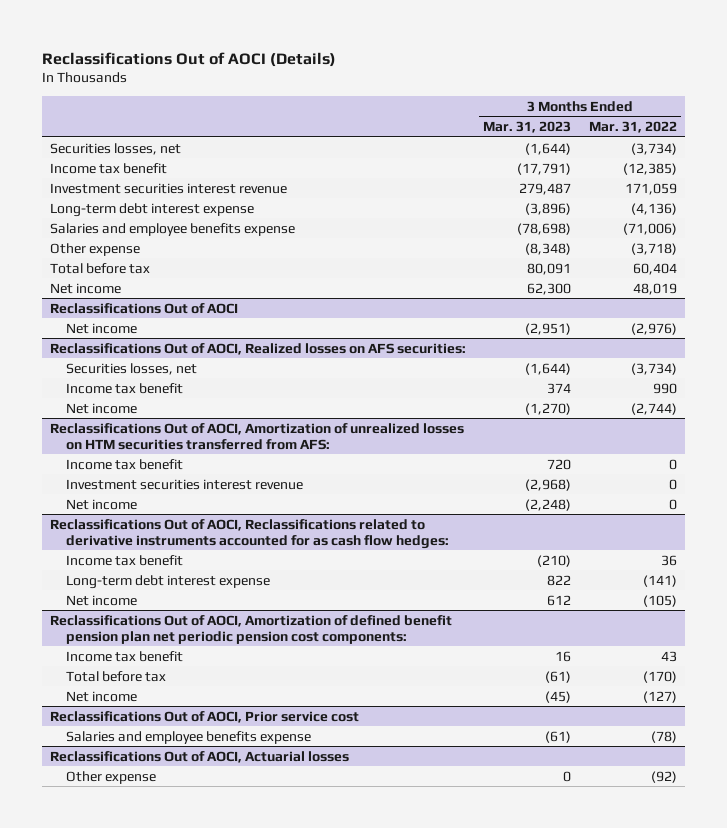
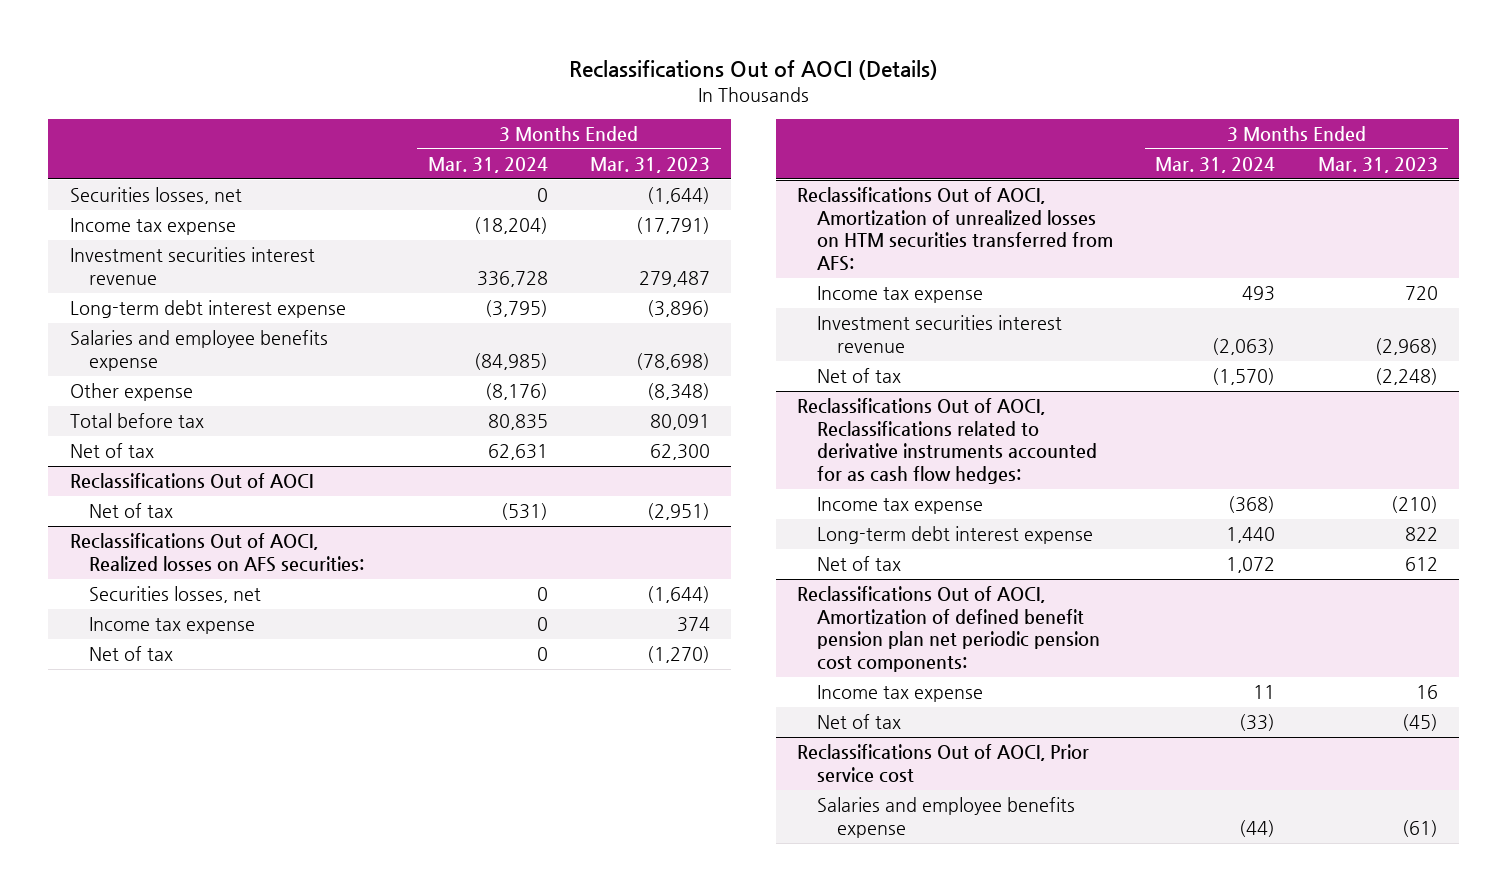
[588,121,677,134] Mar. 31, 2022 -> none
none -> [427,157,548,174] Mar. 31, 2024
[50,162,168,174] Income tax benefit -> [69,218,236,236] Income tax expense
[50,282,122,294] Net income -> [69,443,154,459] Net of tax
[66,322,138,334] Net income -> [89,503,174,519] Net of tax
[66,382,184,394] Income tax benefit -> [89,617,256,635] Income tax expense
[66,402,138,414] Net income -> [89,646,174,662] Net of tax
[66,458,184,470] Income tax benefit -> [817,286,984,304] Income tax expense
[66,498,138,510] Net income -> [817,368,902,384] Net of tax
[66,554,184,566] Income tax benefit -> [817,497,984,515] Income tax expense
[66,594,138,606] Net income -> [817,556,902,572] Net of tax
[66,670,167,682] Total before tax -> none
[66,650,184,662] Income tax benefit -> [817,685,984,703] Income tax expense
[66,690,138,702] Net income -> [817,714,902,730] Net of tax
[50,750,350,763] Reclassifications Out of AOCI, Actuarial losses -> none
[66,770,157,784] Other expense -> none

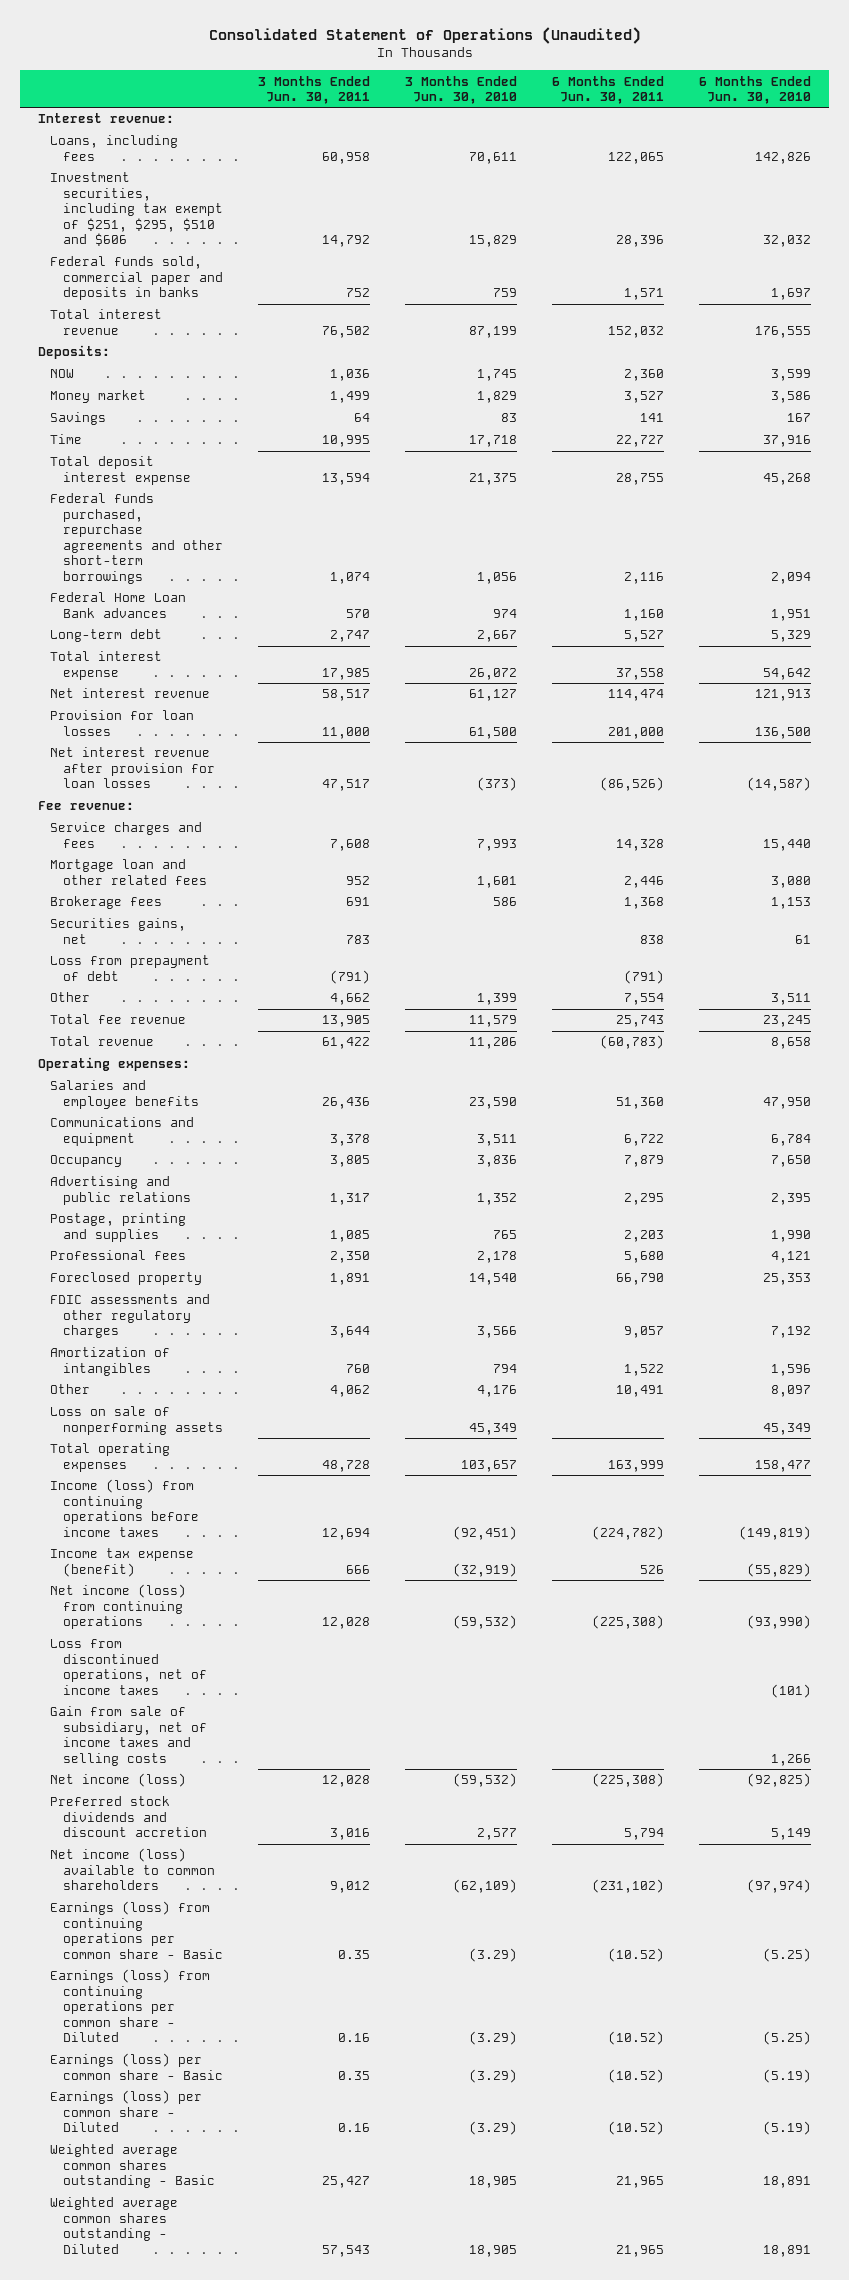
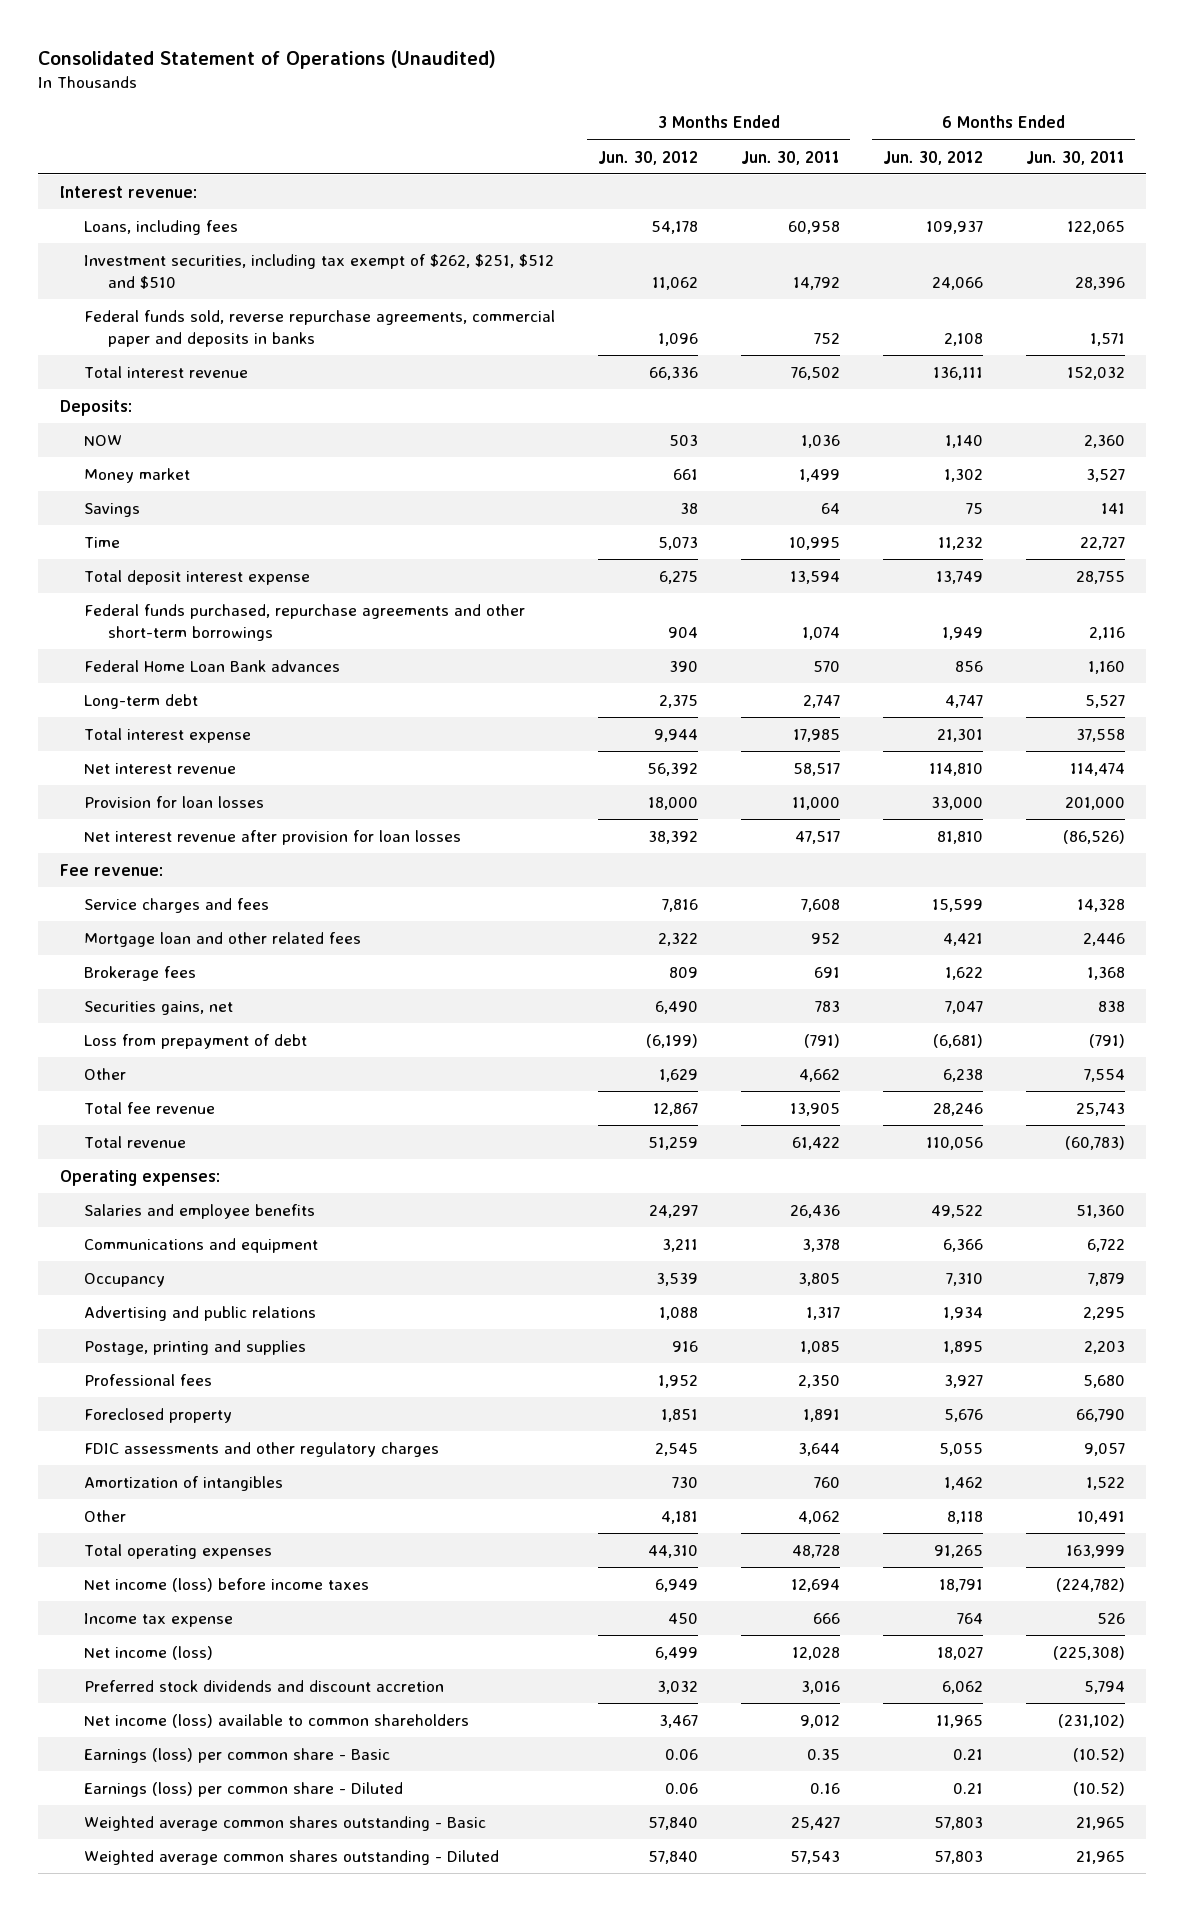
[404,75,517,104] 3 Months Ended Jun. 30, 2010 -> none
[699,75,812,104] 6 Months Ended Jun. 30, 2010 -> none
none -> [597,150,698,165] Jun. 30, 2012
none -> [882,150,983,165] Jun. 30, 2012
[50,172,223,247] Investment securities, including tax exempt of $251, $295, $510 and $606 -> [83,254,554,290] Investment securities, including tax exempt of $262, $251, $512 and $510
[50,256,223,301] Federal funds sold, commercial paper and deposits in banks -> [83,310,555,348] Federal funds sold, reverse repurchase agreements, commercial paper and deposits in banks
[50,1406,223,1435] Loss on sale of nonperforming assets -> none
[50,1584,187,1630] Net income (loss) from continuing operations -> none
[50,1639,207,1695] Loss from discontinued operations, net of income taxes -> none
[50,1706,207,1766] Gain from sale of subsidiary, net of income taxes and selling costs -> none
[50,1479,199,1537] Income (loss) from continuing operations before income taxes -> [83,1578,369,1593] Net income (loss) before income taxes
[50,1548,195,1577] Income tax expense (benefit) -> [83,1613,233,1628] Income tax expense
[50,1901,223,1959] Earnings (loss) from continuing operations per common share - Basic -> none
[50,1969,211,2043] Earnings (loss) from continuing operations per common share - Diluted -> none

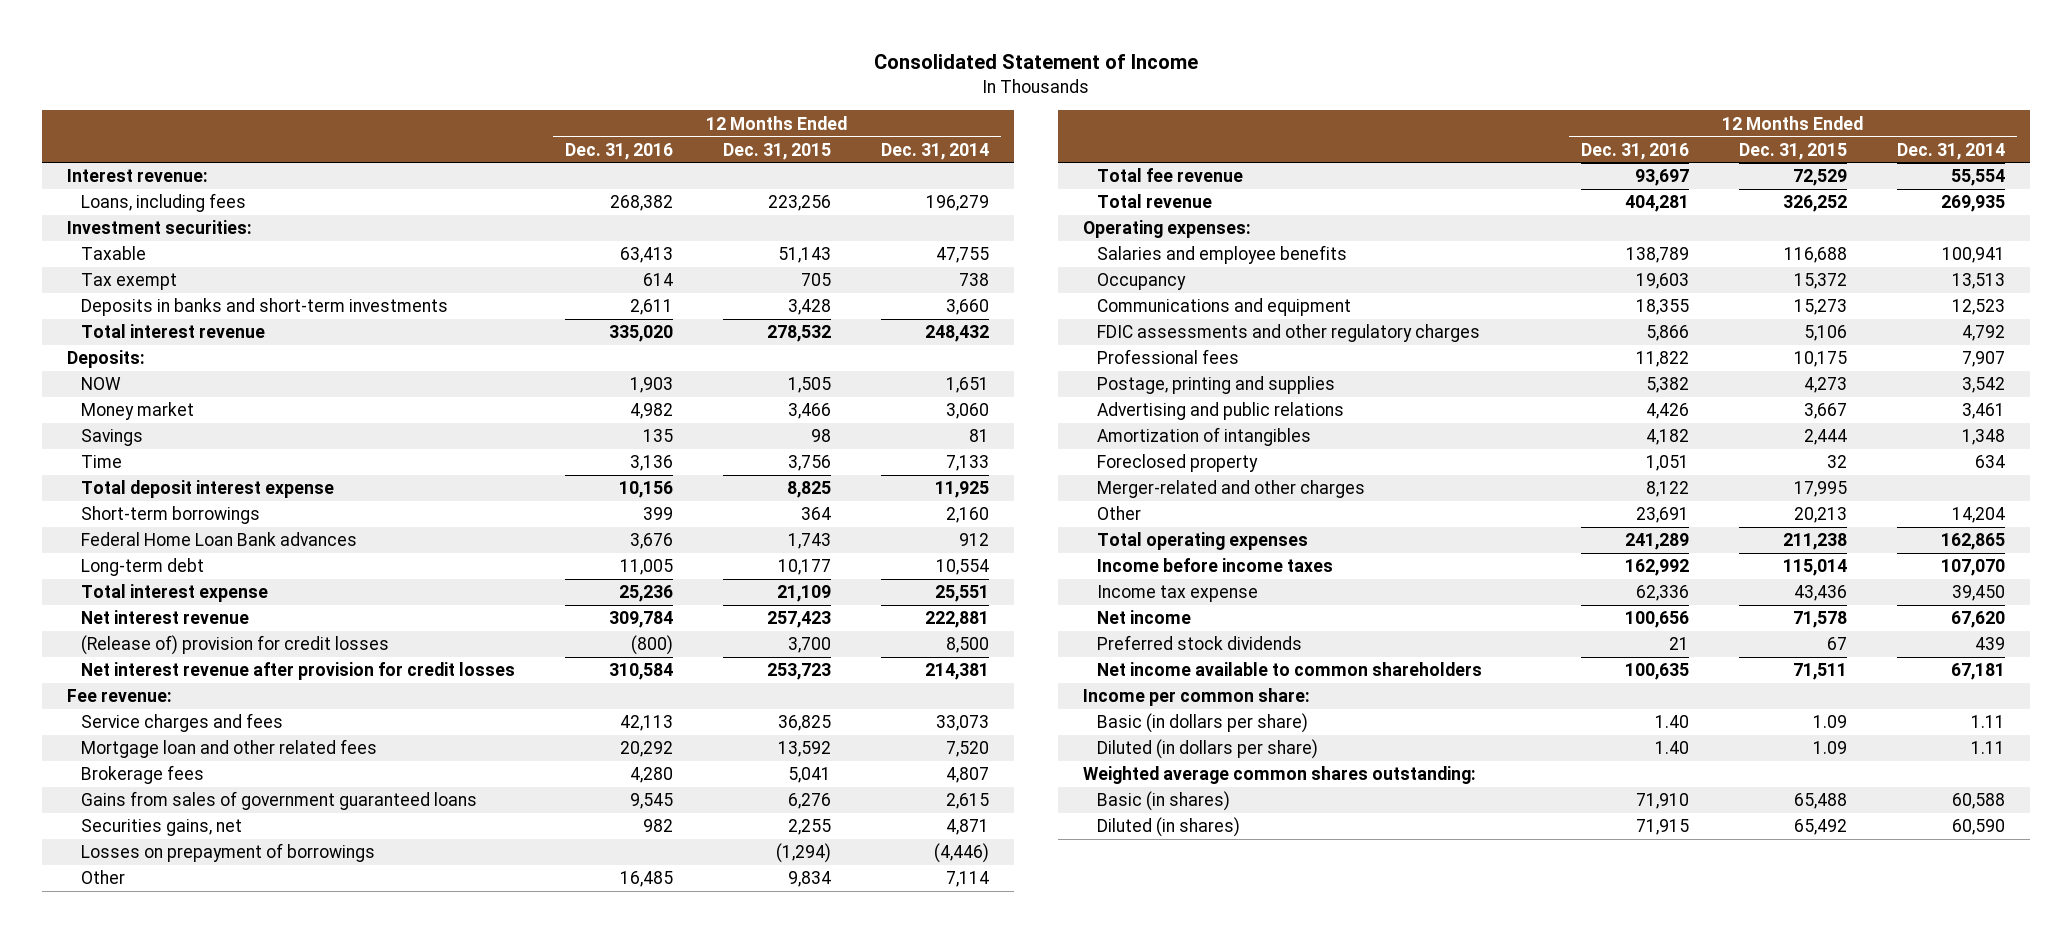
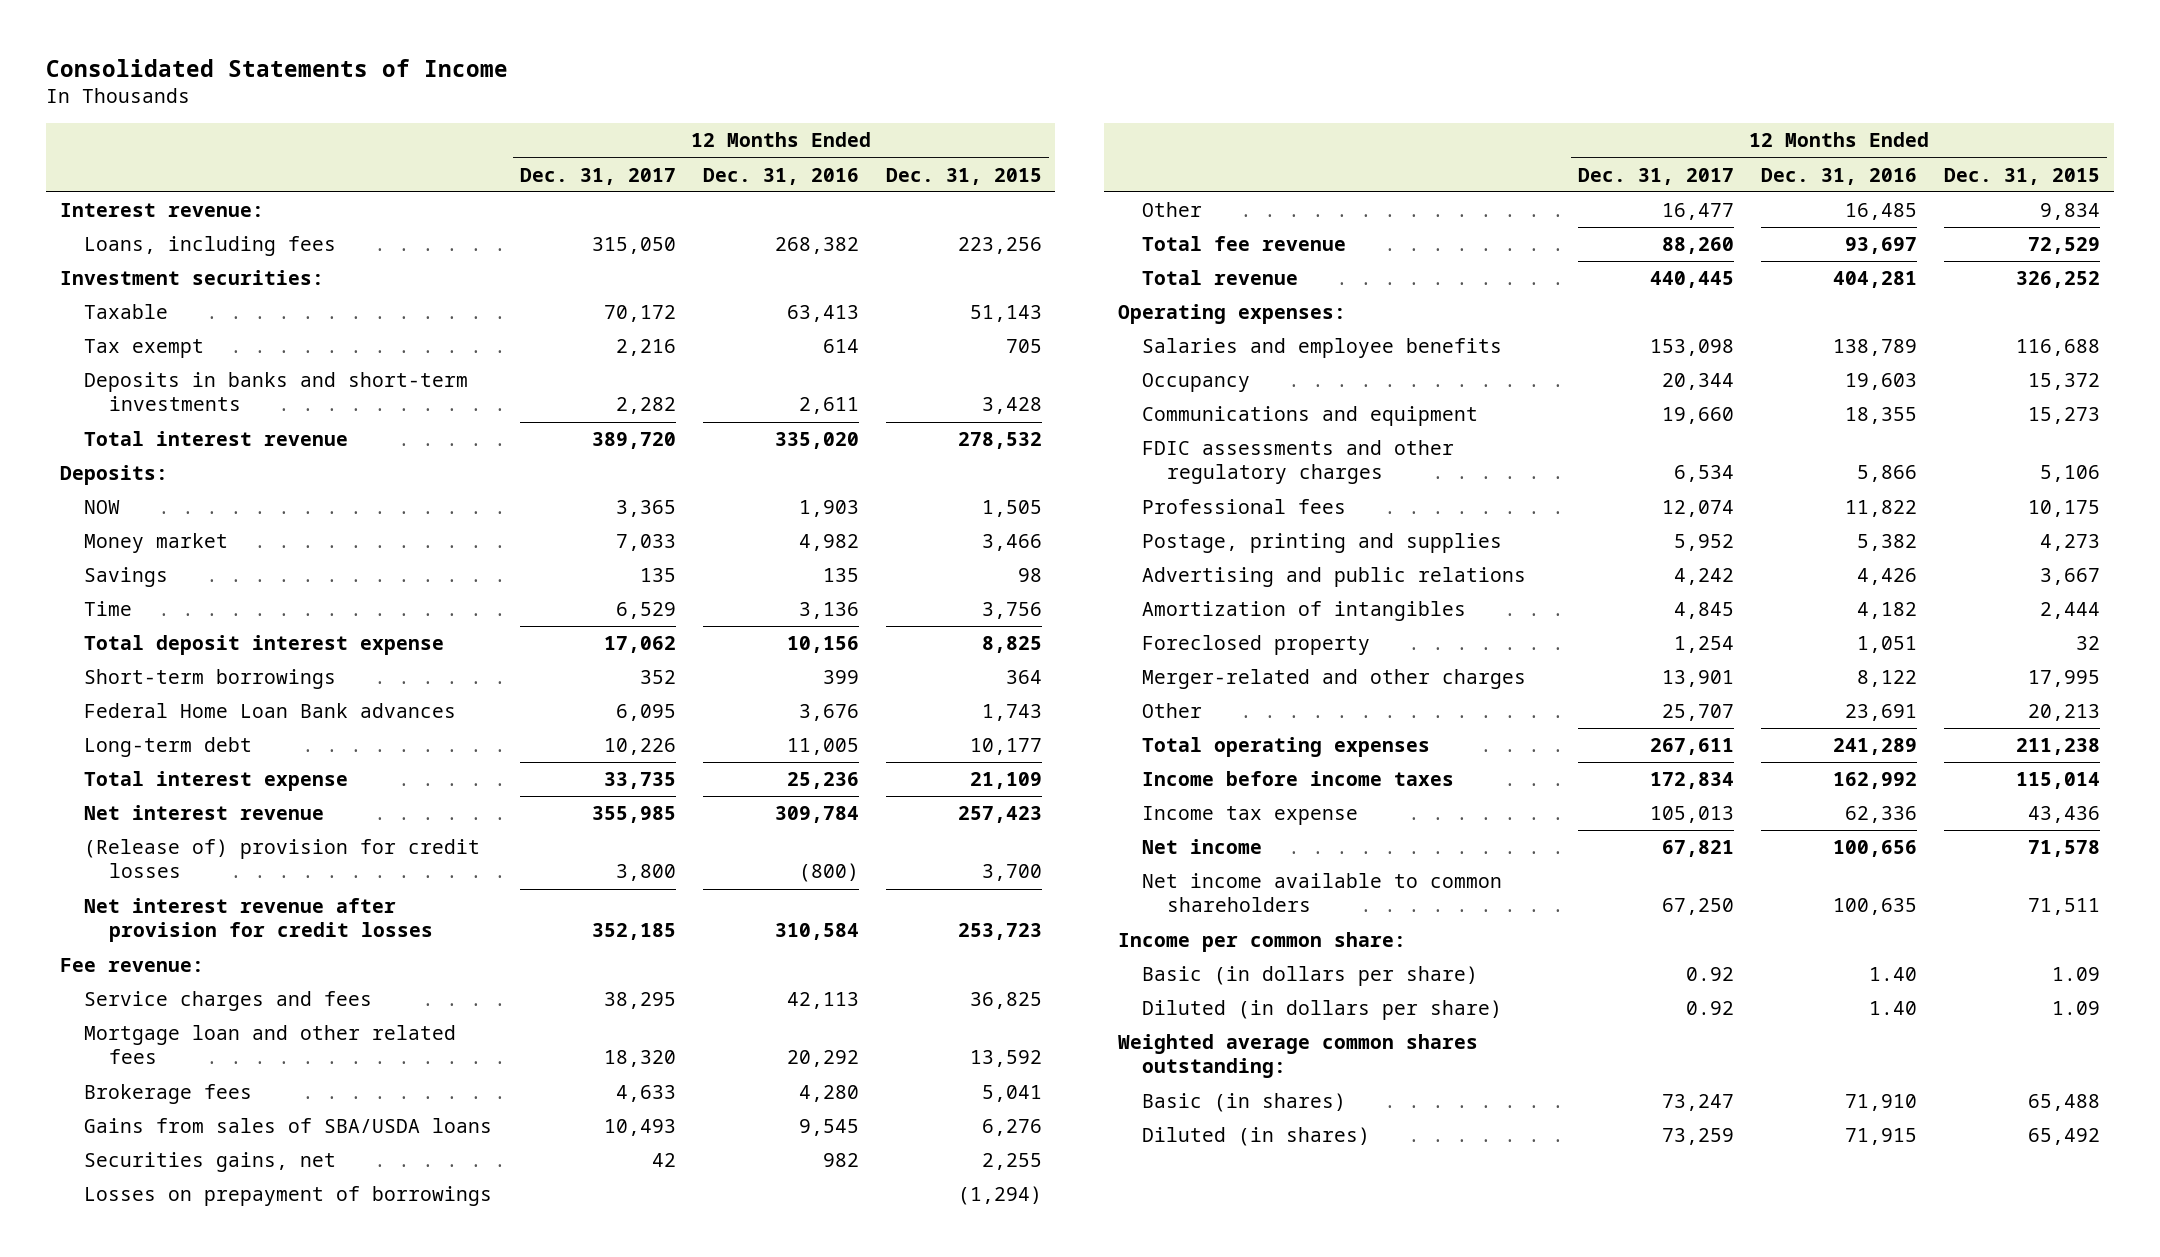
[873,54,1198,70] Consolidated Statement of Income -> [46,58,509,77] Consolidated Statements of Income
[880,142,989,160] Dec. 31, 2014 -> none
none -> [519,167,676,185] Dec. 31, 2017
[81,791,478,811] Gains from sales of government guaranteed loans -> [84,1118,493,1134] Gains from sales of SBA/USDA loans
[1097,635,1303,651] Preferred stock dividends -> none

